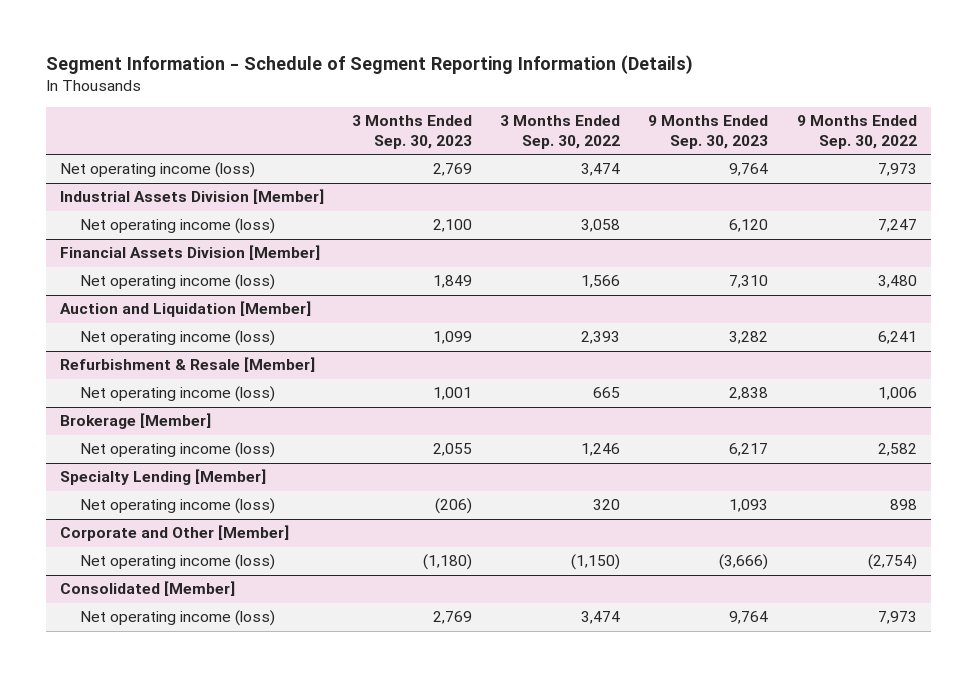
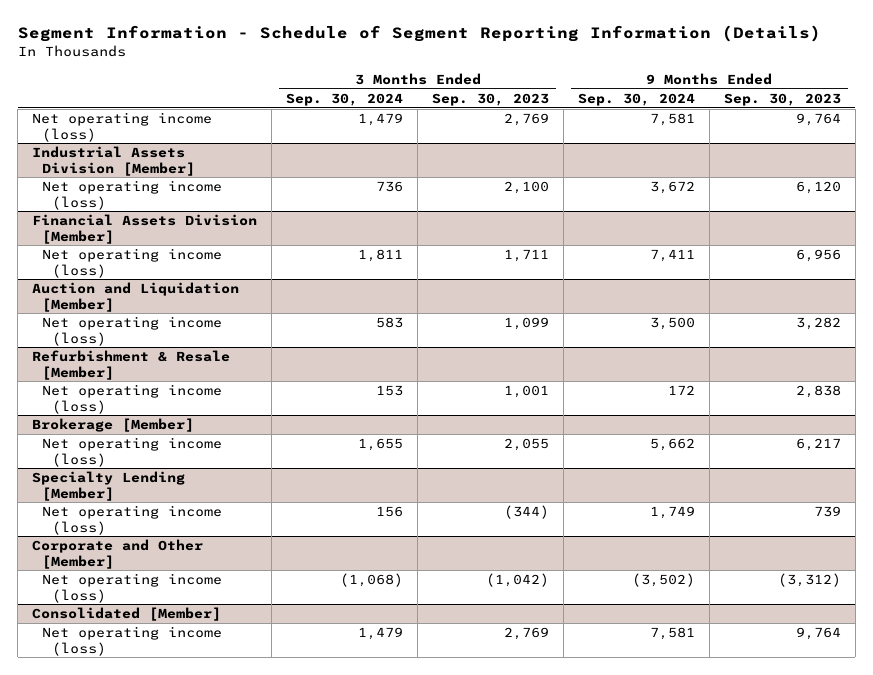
[500,115,621,149] 3 Months Ended Sep. 30, 2022 -> none
[796,115,917,149] 9 Months Ended Sep. 30, 2022 -> none
none -> [286,92,404,106] Sep. 30, 2024
none -> [577,92,695,106] Sep. 30, 2024
[432,275,472,289] 1,849 -> [503,249,549,263] 1,711
[729,275,769,289] 7,310 -> [795,249,841,263] 6,956
[434,498,472,515] (206) -> [503,505,549,520] (344)
[729,499,769,513] 1,093 -> [813,506,841,518] 739
[422,554,472,571] (1,180) -> [485,573,549,588] (1,042)
[719,554,769,571] (3,666) -> [777,573,841,588] (3,312)

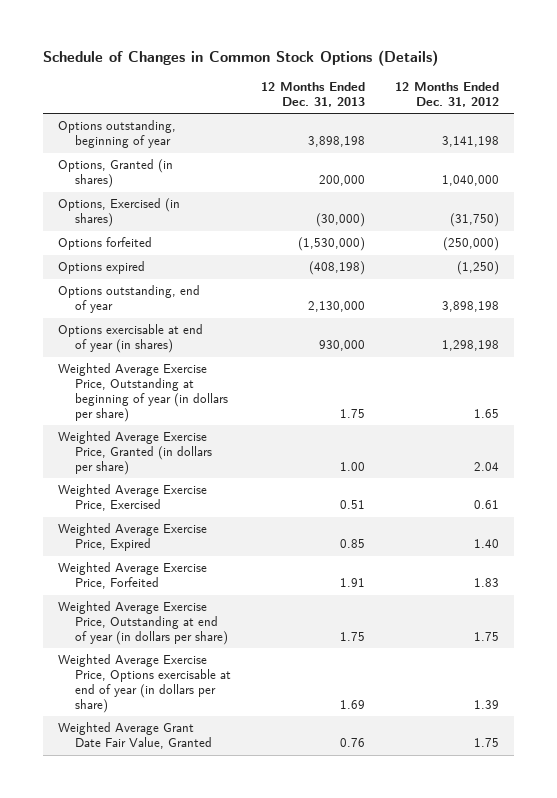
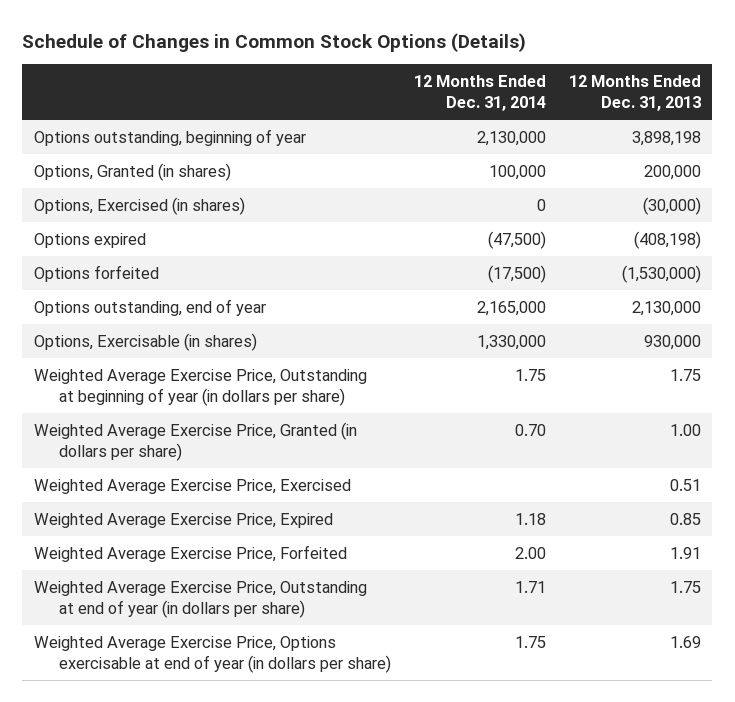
[395,82,500,107] 12 Months Ended Dec. 31, 2012 -> none
none -> [413,75,546,112] 12 Months Ended Dec. 31, 2014
[57,237,152,251] Options forfeited -> [33,264,159,282] Options forfeited
[57,324,203,354] Options exercisable at end of year (in shares) -> [33,332,257,351] Options, Exercisable (in shares)
[57,722,213,750] Weighted Average Grant Date Fair Value, Granted -> none

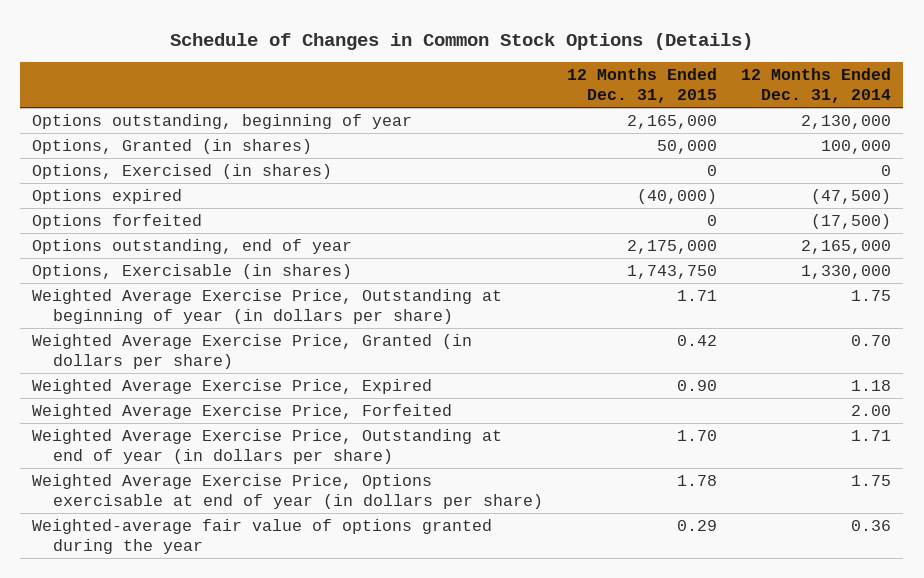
[568,75,701,112] 12 Months Ended Dec. 31, 2013 -> none
none -> [567,68,718,104] 12 Months Ended Dec. 31, 2015
[33,478,351,494] Weighted Average Exercise Price, Exercised -> none
none -> [32,519,493,554] Weighted-average fair value of options granted during the year

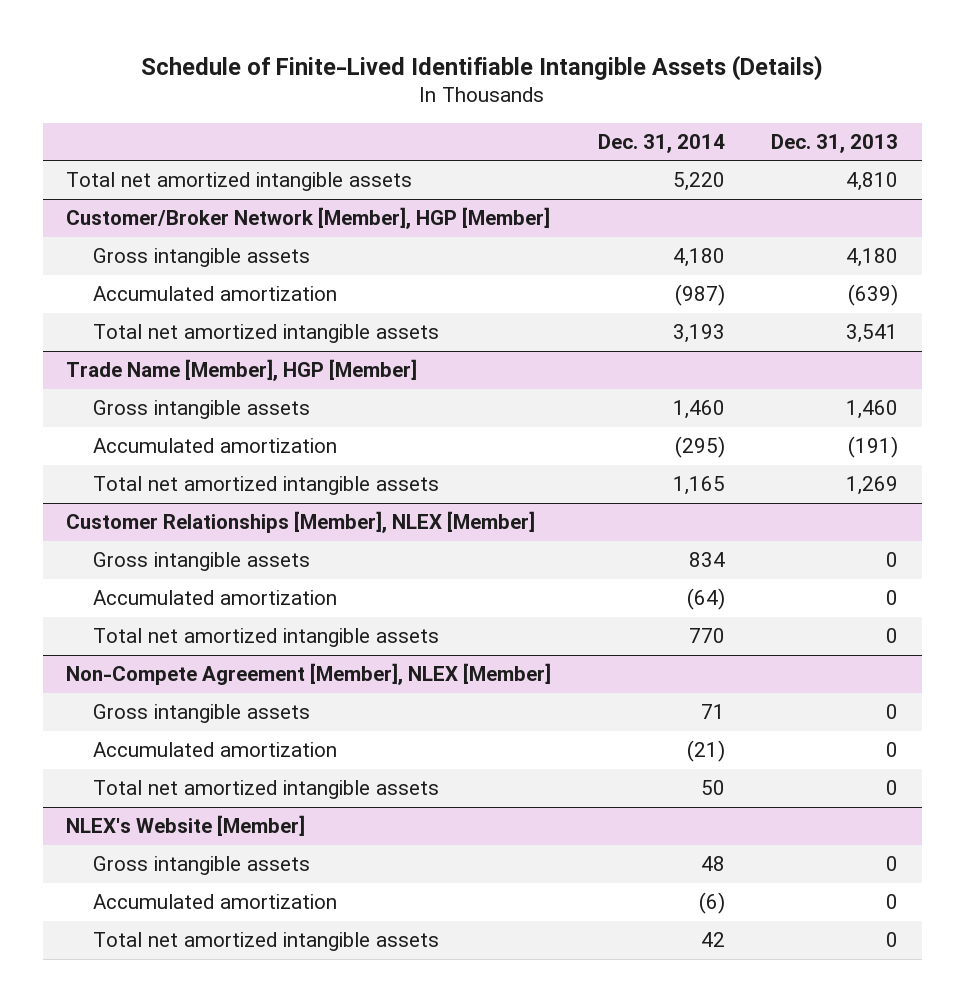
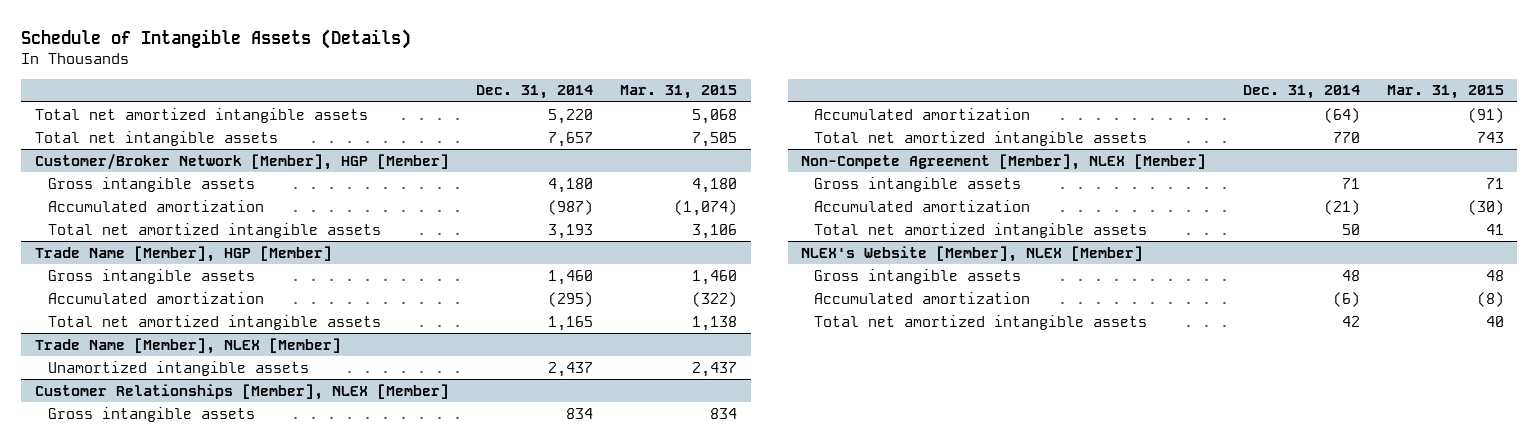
[141,54,824,81] Schedule of Finite-Lived Identifiable Intangible Assets (Details) -> [21,29,412,50] Schedule of Intangible Assets (Details)
[771,133,899,153] Dec. 31, 2013 -> none
none -> [620,85,738,100] Mar. 31, 2015
none -> [34,130,278,146] Total net intangible assets
none -> [34,337,341,354] Trade Name [Member], NLEX [Member]
none -> [47,360,309,376] Unamortized intangible assets
[66,815,306,837] NLEX's Website [Member] -> [801,245,1144,262] NLEX's Website [Member], NLEX [Member]

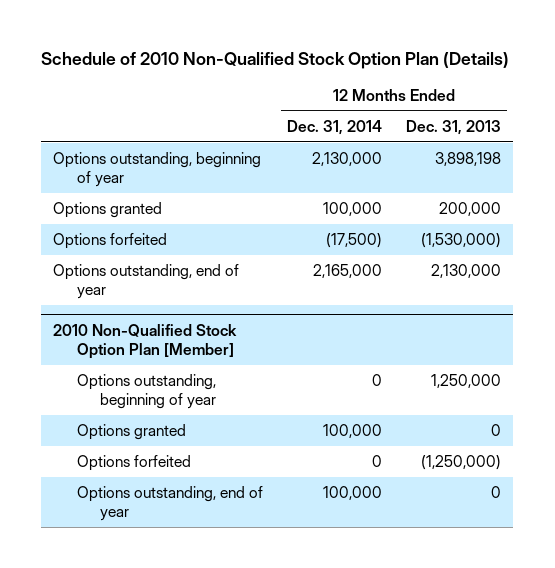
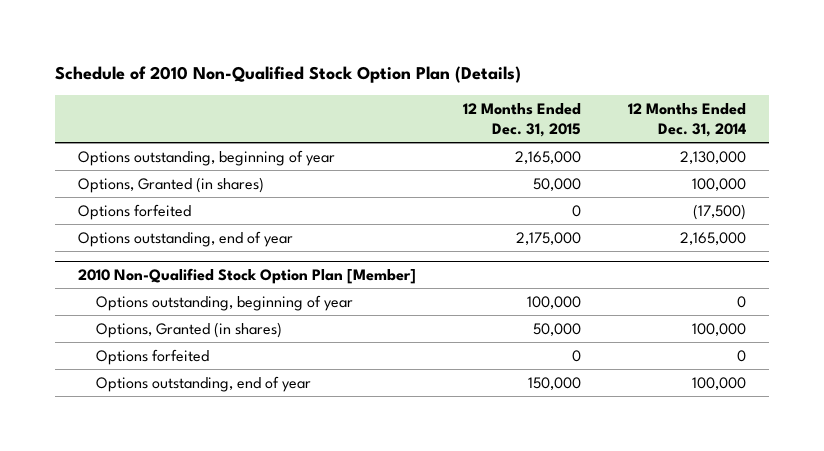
[406,119,502,135] Dec. 31, 2013 -> none
none -> [462,102,581,137] 12 Months Ended Dec. 31, 2015
[53,201,163,218] Options granted -> [78,176,265,193] Options, Granted (in shares)
[76,423,186,440] Options granted -> [95,321,282,338] Options, Granted (in shares)

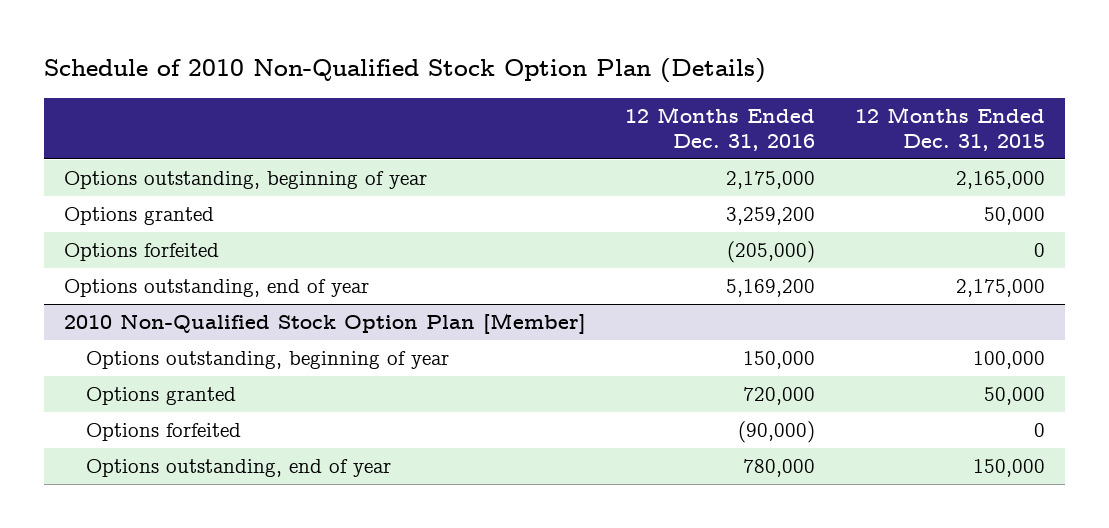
[627,102,746,137] 12 Months Ended Dec. 31, 2014 -> none
none -> [625,107,816,151] 12 Months Ended Dec. 31, 2016
[78,176,265,193] Options, Granted (in shares) -> [63,207,214,226] Options granted
[95,321,282,338] Options, Granted (in shares) -> [86,387,237,406] Options granted

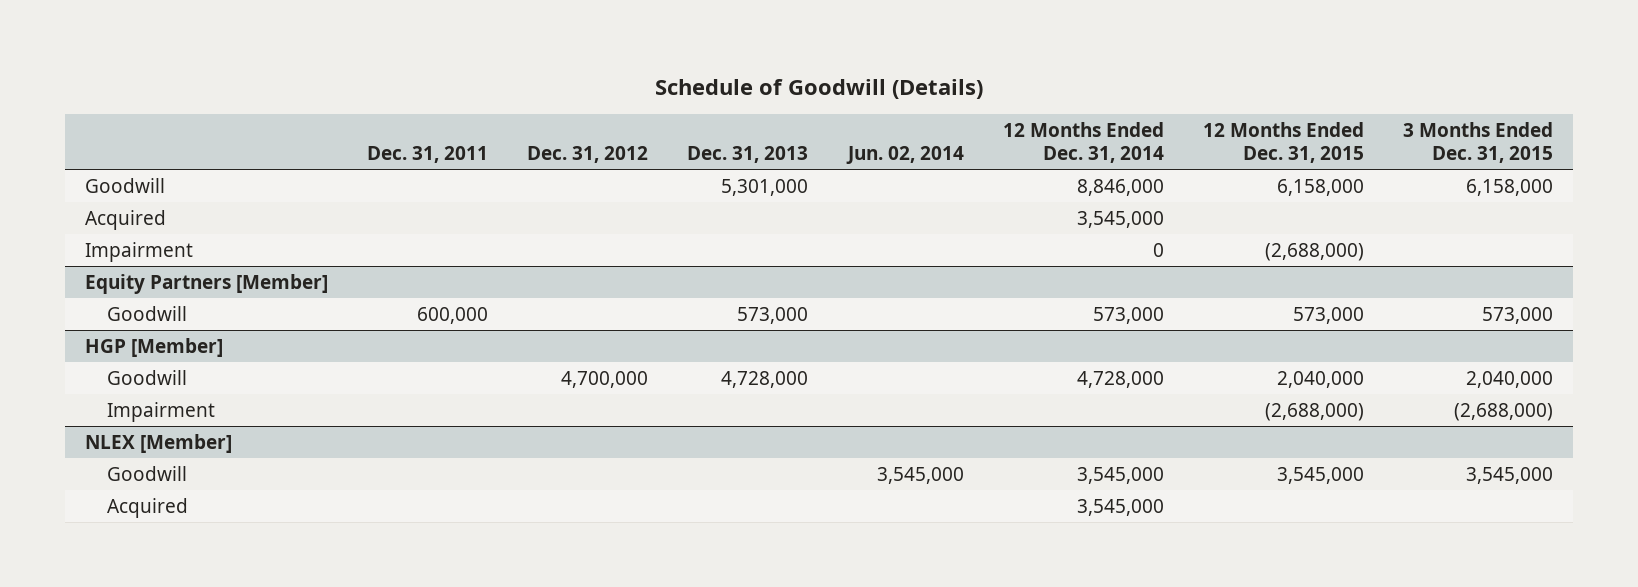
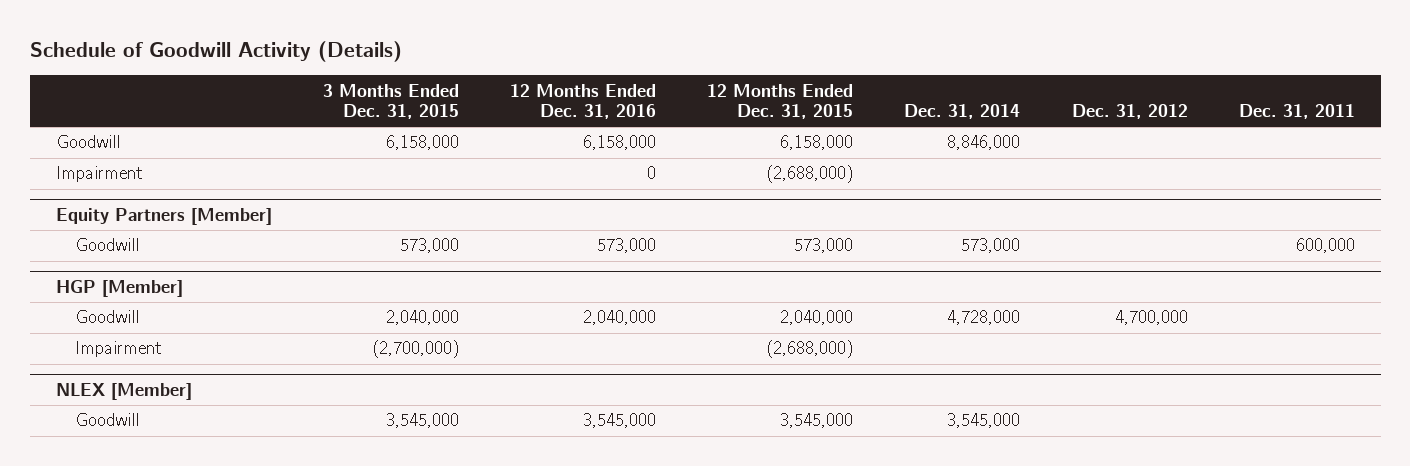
[654,78,983,99] Schedule of Goodwill (Details) -> [29,41,402,63] Schedule of Goodwill Activity (Details)
[687,146,809,164] Dec. 31, 2013 -> none
[845,146,964,165] Jun. 02, 2014 -> none
[1002,121,1164,164] 12 Months Ended Dec. 31, 2014 -> none
none -> [510,83,657,119] 12 Months Ended Dec. 31, 2016
none -> [904,103,1021,119] Dec. 31, 2014
[84,209,166,230] Acquired -> none
[1454,402,1554,421] (2,688,000) -> [371,340,459,359] (2,700,000)
[107,497,189,518] Acquired -> none

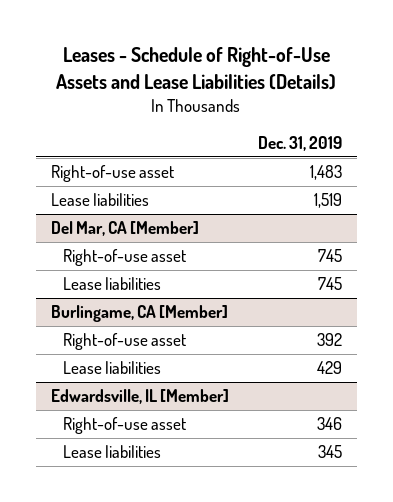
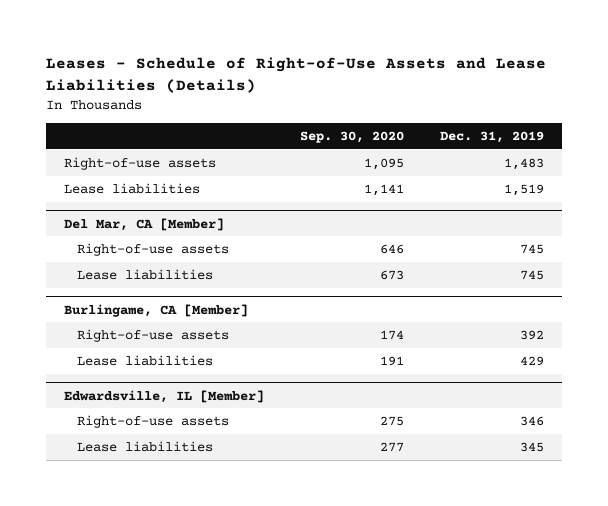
none -> [299,130,404,143] Sep. 30, 2020
[50,165,174,183] Right-of-use asset -> [63,156,216,170] Right-of-use assets
[63,249,187,267] Right-of-use asset -> [77,242,230,256] Right-of-use assets
[63,333,187,351] Right-of-use asset -> [77,328,230,342] Right-of-use assets
[63,417,187,435] Right-of-use asset -> [77,414,230,428] Right-of-use assets

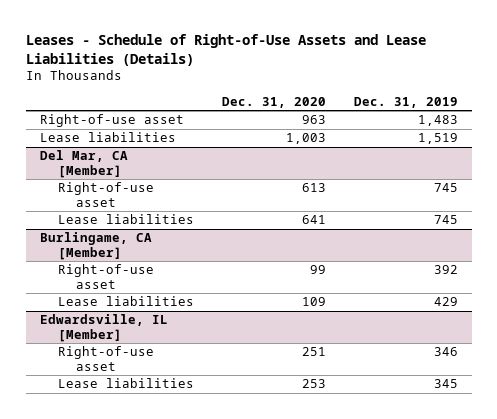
[299,130,404,143] Sep. 30, 2020 -> none
none -> [221,96,326,108] Dec. 31, 2020
[63,156,216,170] Right-of-use assets -> [39,114,184,128] Right-of-use asset
[77,242,230,256] Right-of-use assets -> [57,182,154,207] Right-of-use asset
[77,328,230,342] Right-of-use assets -> [57,264,154,289] Right-of-use asset
[77,414,230,428] Right-of-use assets -> [57,346,154,371] Right-of-use asset

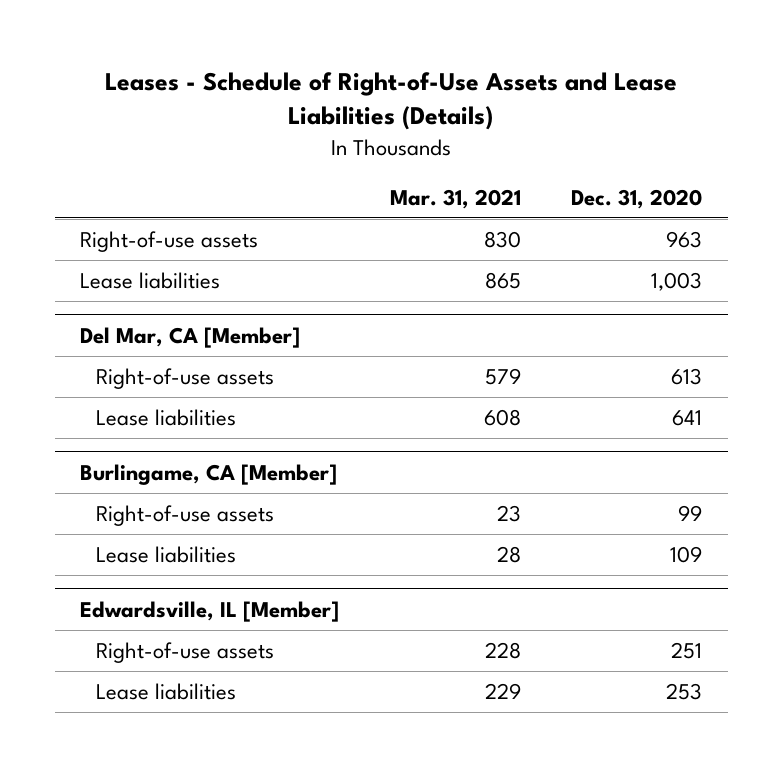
[353,96,458,108] Dec. 31, 2019 -> none
none -> [389,188,521,209] Mar. 31, 2021
[39,114,184,128] Right-of-use asset -> [80,230,259,252] Right-of-use assets
[57,182,154,207] Right-of-use asset -> [96,367,275,389] Right-of-use assets
[57,264,154,289] Right-of-use asset -> [96,504,275,526] Right-of-use assets
[57,346,154,371] Right-of-use asset -> [96,641,275,663] Right-of-use assets

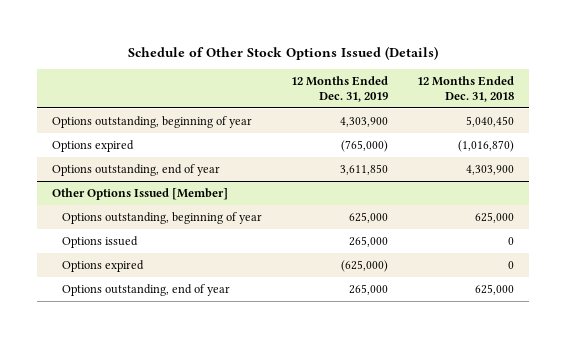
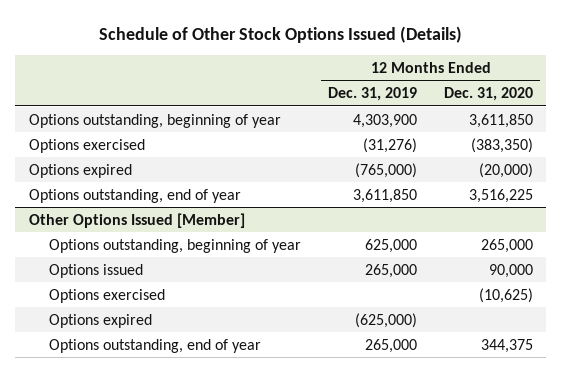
[417,75,515,102] 12 Months Ended Dec. 31, 2018 -> none
none -> [444,87,534,102] Dec. 31, 2020
none -> [28,138,145,153] Options exercised
none -> [49,288,166,303] Options exercised

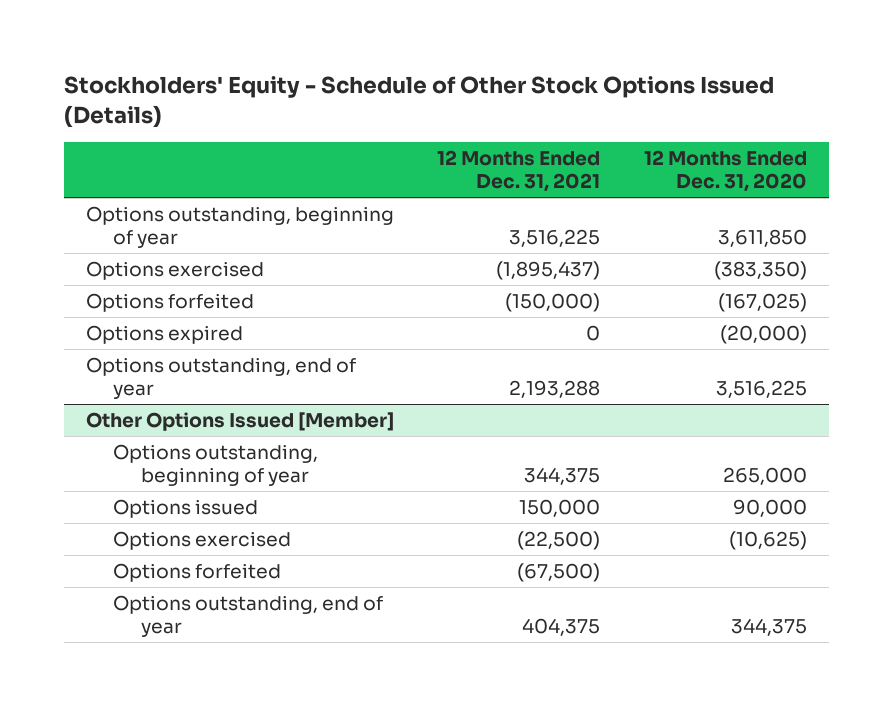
[98,25,462,43] Schedule of Other Stock Options Issued (Details) -> [63,76,774,128] Stockholders' Equity - Schedule of Other Stock Options Issued (Details)
[328,87,418,102] Dec. 31, 2019 -> none
none -> [437,149,601,193] 12 Months Ended Dec. 31, 2021
none -> [85,292,254,312] Options forfeited
[49,313,153,328] Options expired -> none
none -> [113,562,282,582] Options forfeited

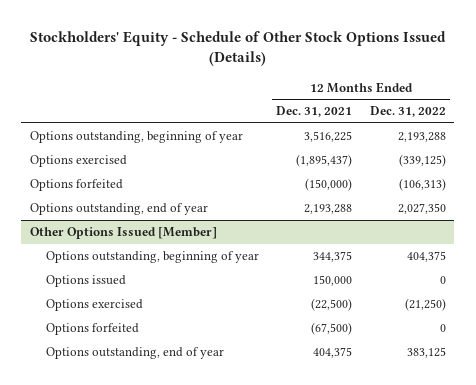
[643,149,807,193] 12 Months Ended Dec. 31, 2020 -> none
none -> [369,106,446,118] Dec. 31, 2022
[85,324,243,344] Options expired -> none

